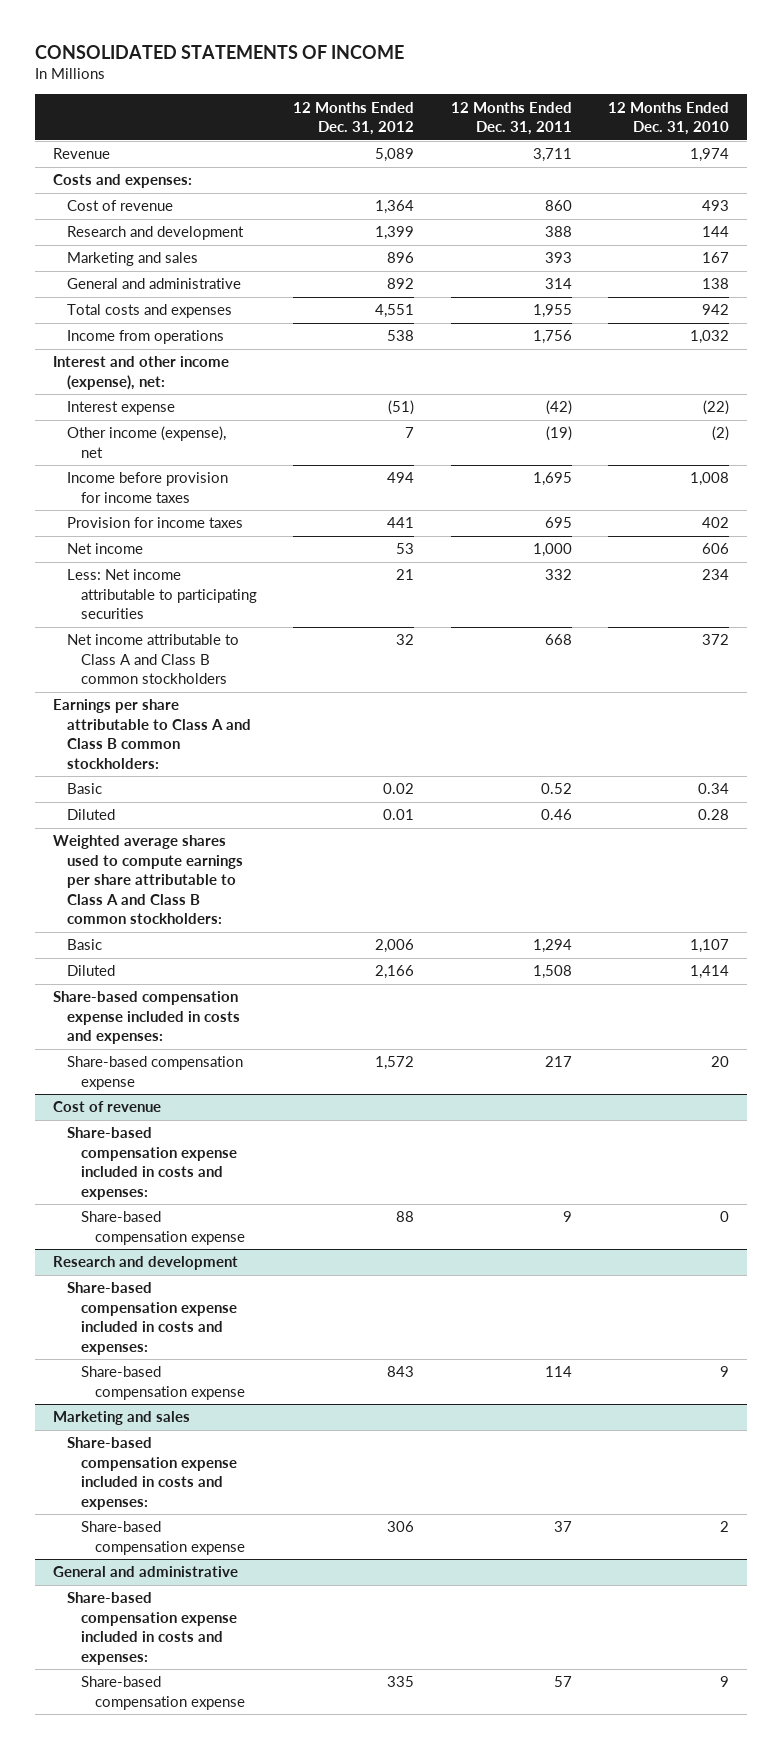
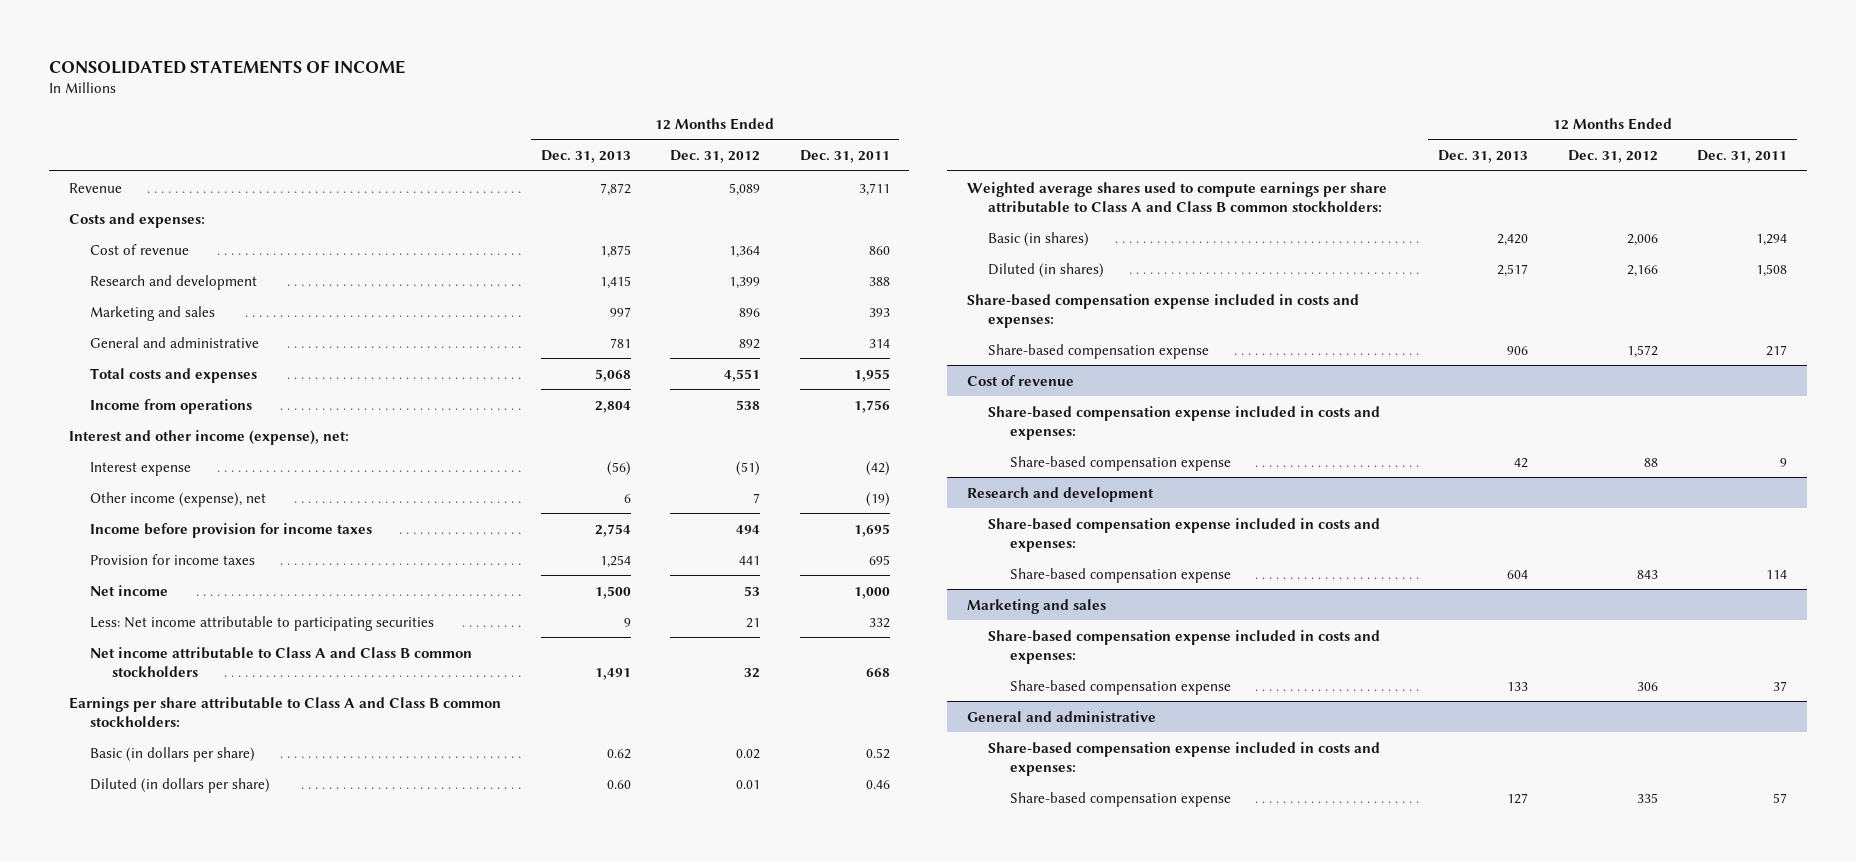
[608,101,730,136] 12 Months Ended Dec. 31, 2010 -> none
none -> [540,150,631,164] Dec. 31, 2013
[67,783,103,795] Basic -> [90,746,256,762] Basic (in dollars per share)
[67,809,116,821] Diluted -> [90,777,271,793] Diluted (in dollars per share)
[67,939,103,951] Basic -> [988,231,1090,247] Basic (in shares)
[67,965,116,977] Diluted -> [988,262,1105,278] Diluted (in shares)

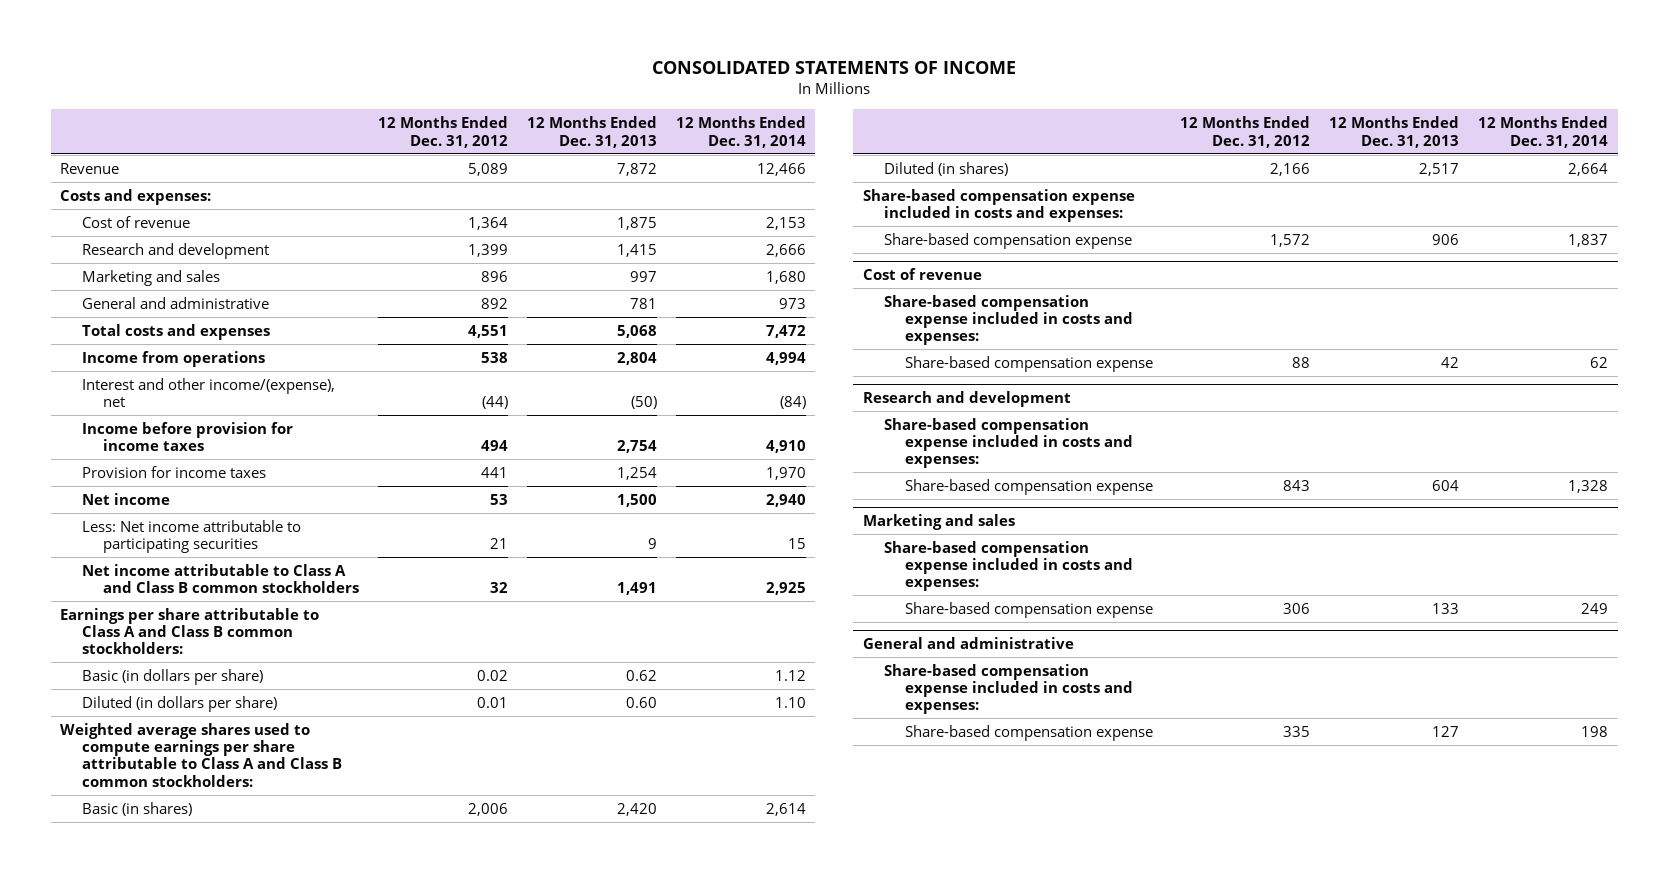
[799,150,890,164] Dec. 31, 2011 -> none
none -> [675,116,806,148] 12 Months Ended Dec. 31, 2014
[69,429,350,445] Interest and other income (expense), net: -> none
[90,461,192,476] Interest expense -> none
[90,491,267,507] Other income (expense), net -> [81,377,335,408] Interest and other income/(expense), net
[623,493,631,503] 6 -> [631,396,658,410] (50)
[753,492,761,503] 7 -> [482,396,509,410] (44)

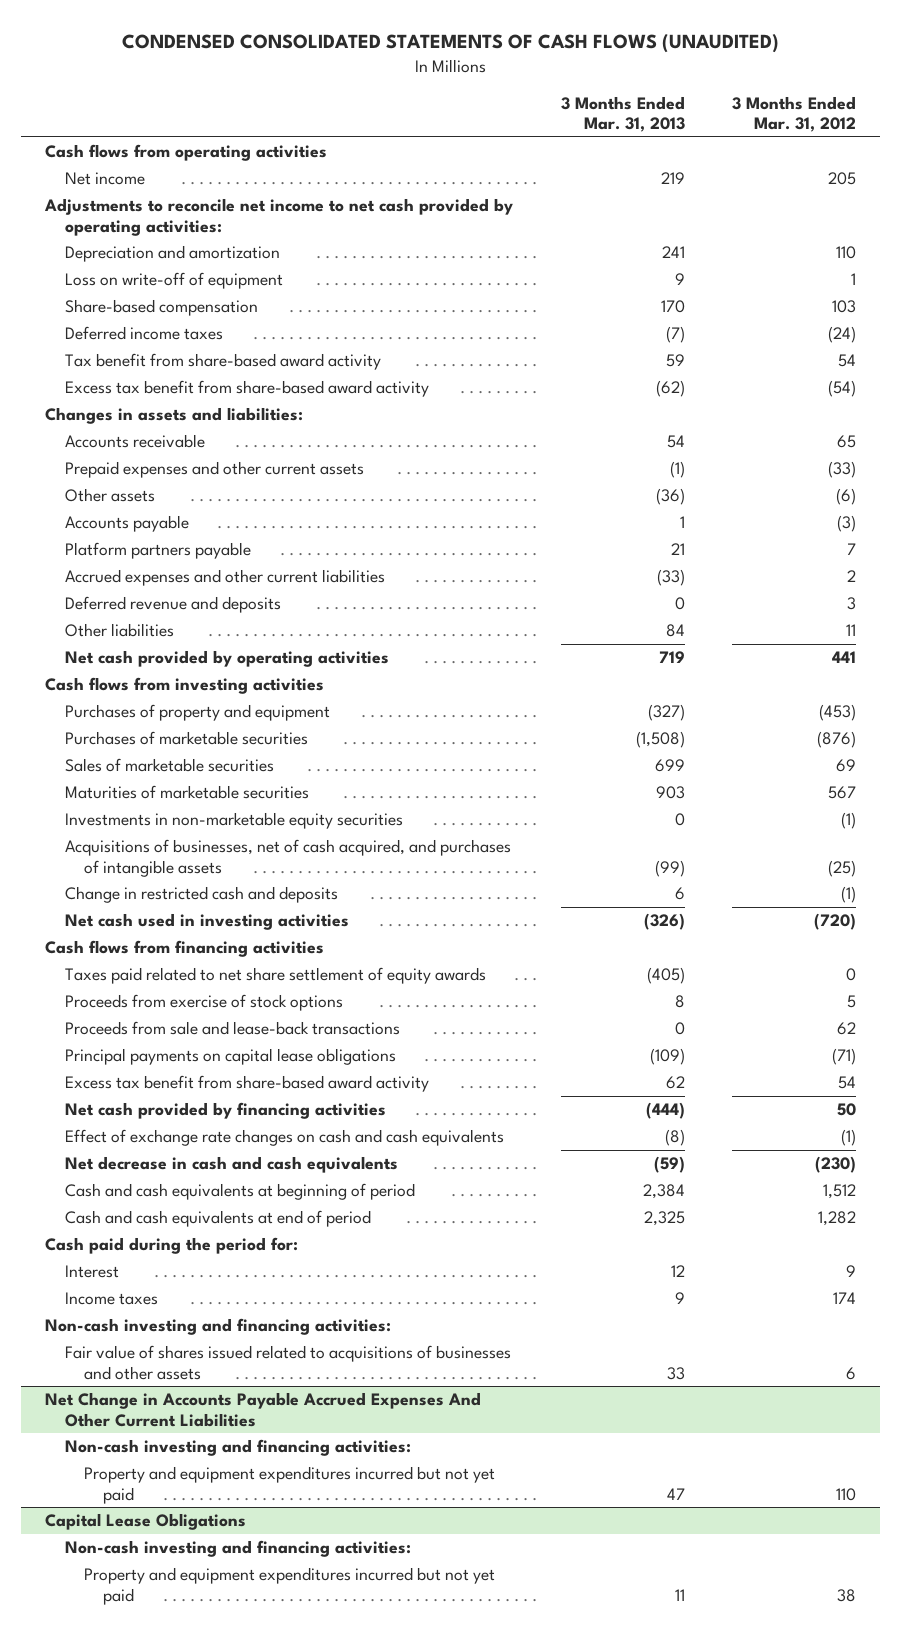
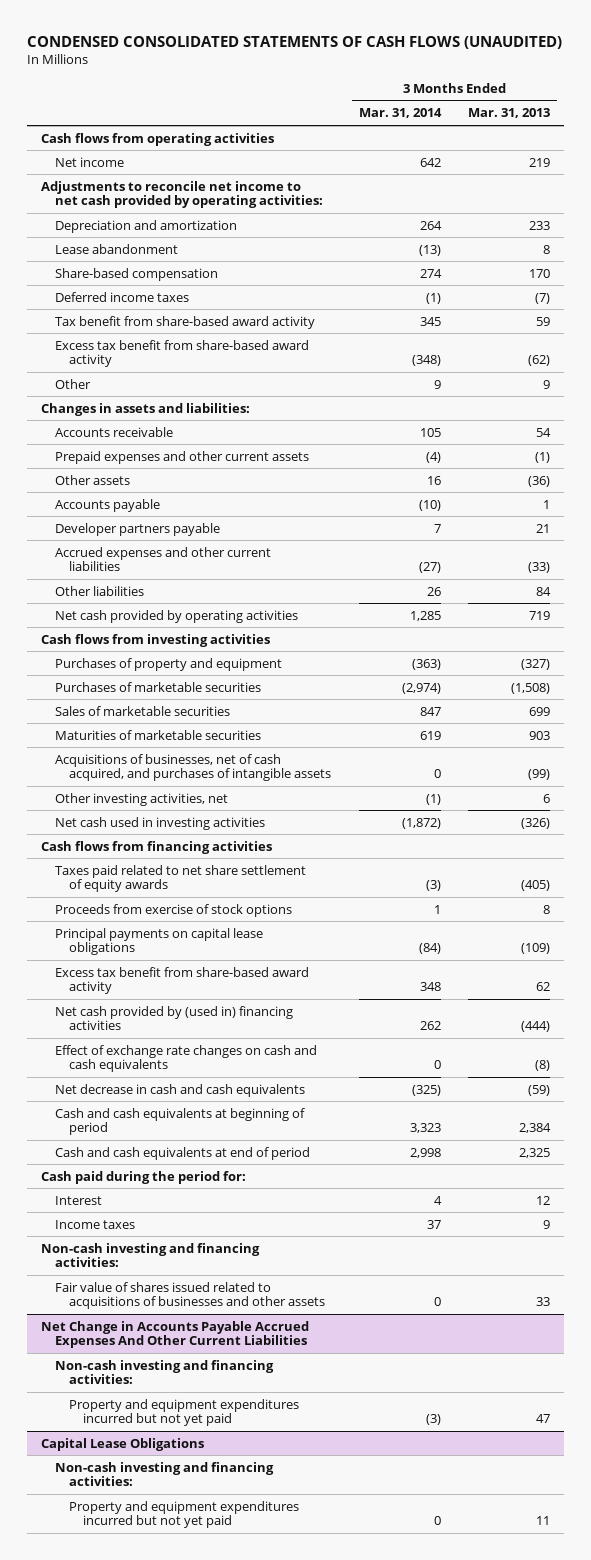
[731,95,856,132] 3 Months Ended Mar. 31, 2012 -> none
none -> [358,108,442,119] Mar. 31, 2014
[64,272,283,290] Loss on write-off of equipment -> none
[661,246,685,259] 241 -> [529,220,551,230] 233
none -> [54,243,178,254] Lease abandonment
none -> [54,378,91,389] Other
[64,542,251,560] Platform partners payable -> [54,522,220,536] Developer partners payable
[64,596,281,614] Deferred revenue and deposits -> none
[64,812,403,830] Investments in non-marketable equity securities -> none
[64,886,338,904] Change in restricted cash and deposits -> none
none -> [54,792,228,806] Other investing activities, net
[64,1021,400,1036] Proceeds from sale and lease-back transactions -> none
[64,1102,386,1120] Net cash provided by financing activities -> [54,1005,293,1031] Net cash provided by (used in) financing activities

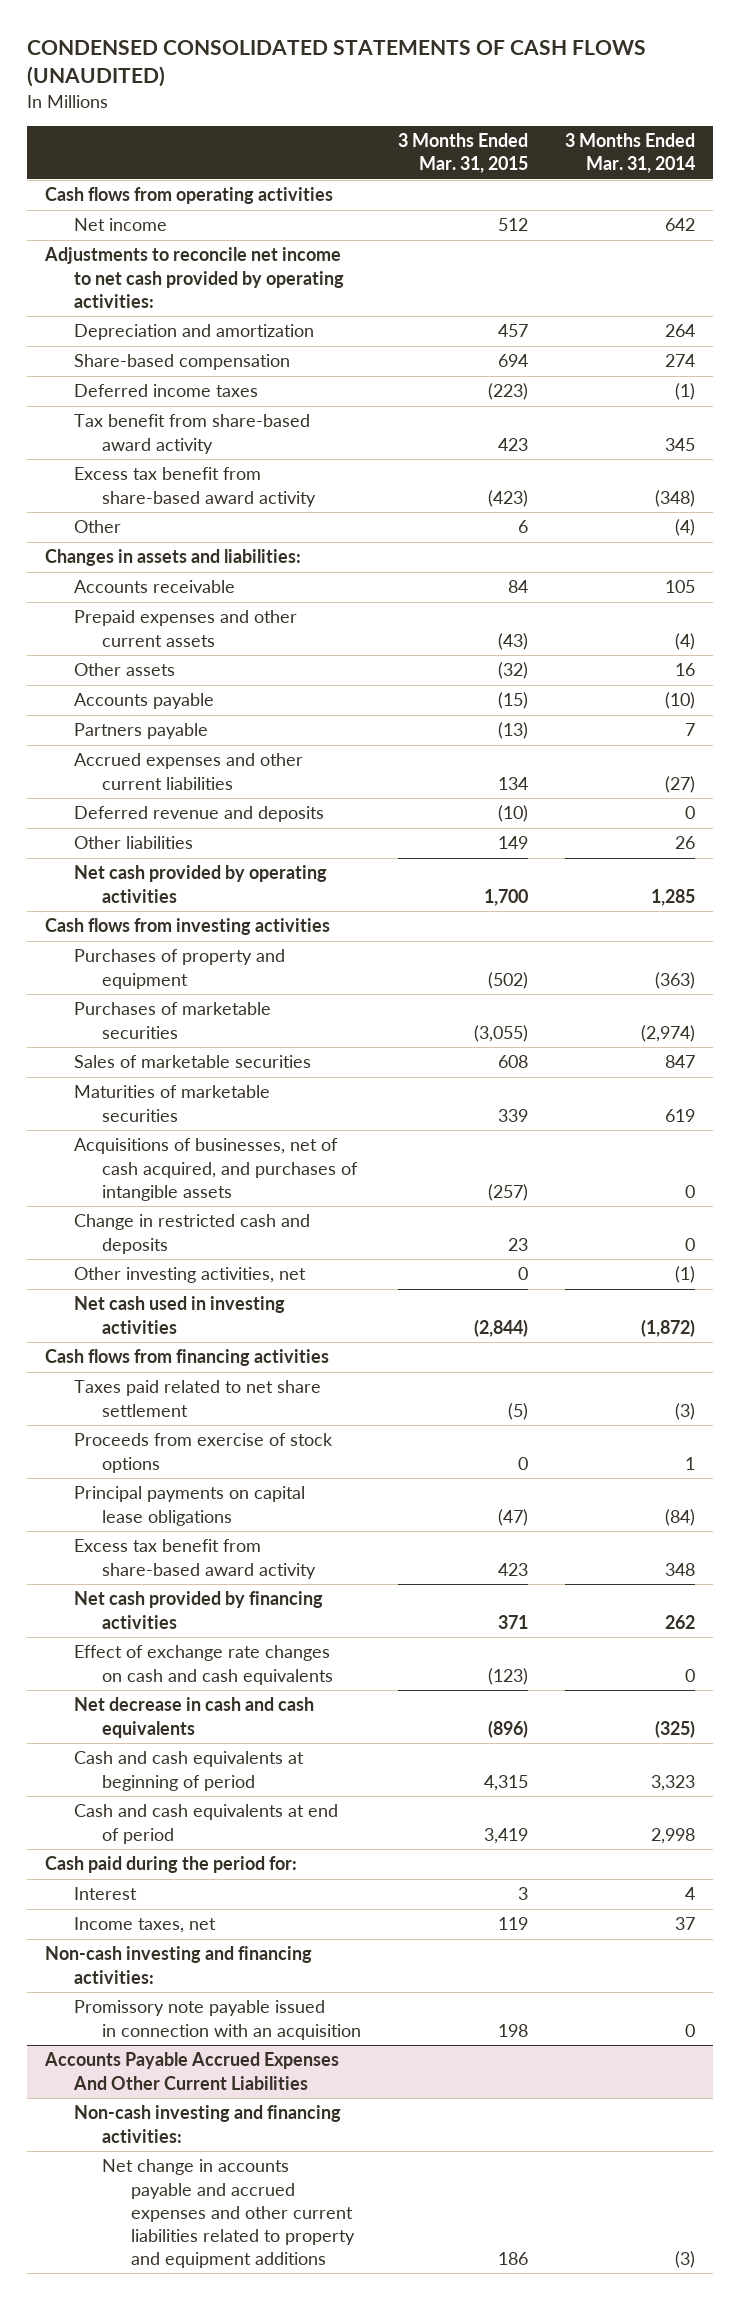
[468,108,551,119] Mar. 31, 2013 -> none
none -> [398,133,529,174] 3 Months Ended Mar. 31, 2015
[54,243,178,254] Lease abandonment -> none
[433,379,441,389] 9 -> [674,519,695,537] (4)
[54,522,220,536] Developer partners payable -> [73,723,208,740] Partners payable
none -> [73,806,324,823] Deferred revenue and deposits
none -> [73,1214,310,1254] Change in restricted cash and deposits
[54,864,306,893] Taxes paid related to net share settlement of equity awards -> [73,1380,321,1417] Taxes paid related to net share settlement
[54,1005,293,1031] Net cash provided by (used in) financing activities -> [73,1591,323,1629] Net cash provided by financing activities
[40,1242,260,1268] Non-cash investing and financing activities: -> none
[54,1281,326,1310] Fair value of shares issued related to acquisitions of businesses and other assets -> none
[40,1320,309,1349] Net Change in Accounts Payable Accrued Expenses And Other Current Liabilities -> none
[54,1219,135,1229] Income taxes -> [73,1917,216,1934] Income taxes, net
[69,1398,300,1427] Property and equipment expenditures incurred but not yet paid -> none
[40,1437,204,1451] Capital Lease Obligations -> none
none -> [73,2000,362,2040] Promissory note payable issued in connection with an acquisition
none -> [43,2052,339,2090] Accounts Payable Accrued Expenses And Other Current Liabilities
[69,1500,300,1529] Property and equipment expenditures incurred but not yet paid -> none
none -> [102,2159,356,2269] Net change in accounts payable and accrued expenses and other current liabilities related to property and equipment additions

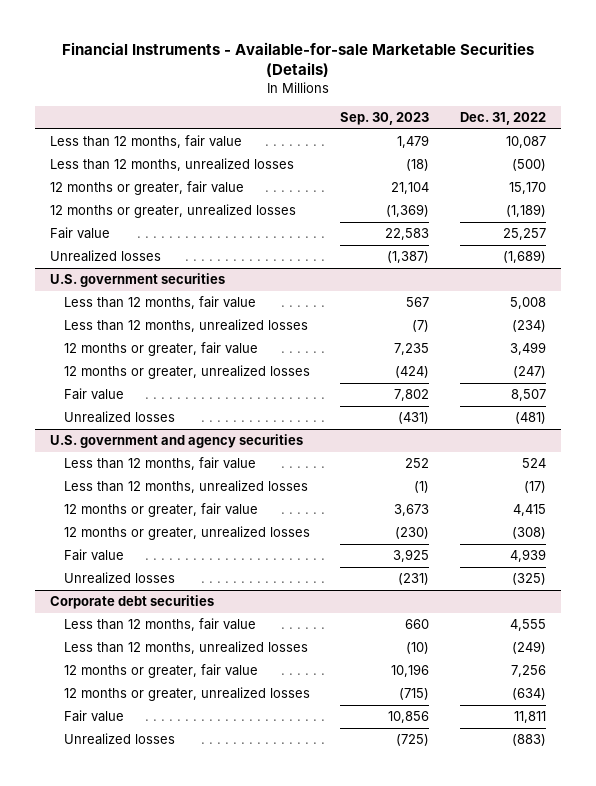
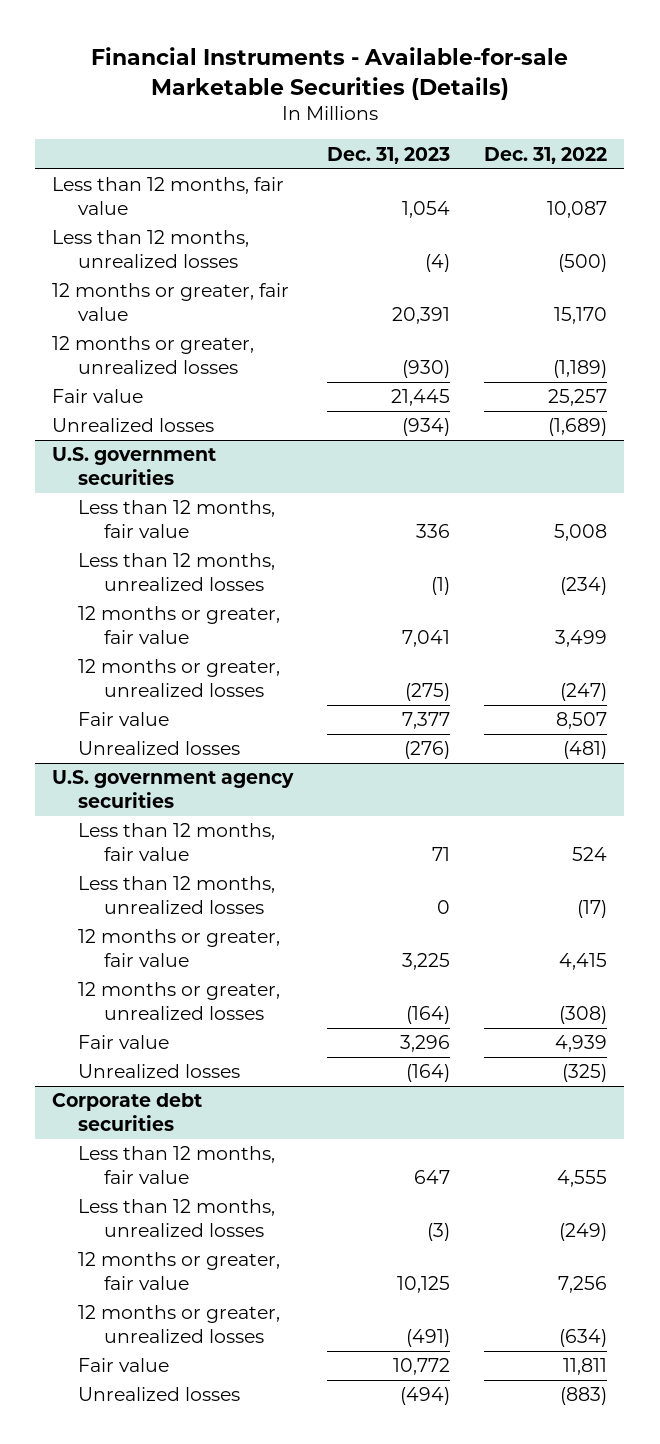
[340,112,430,126] Sep. 30, 2023 -> none
none -> [327,146,451,164] Dec. 31, 2023
[49,434,303,449] U.S. government and agency securities -> [52,770,295,808] U.S. government agency securities

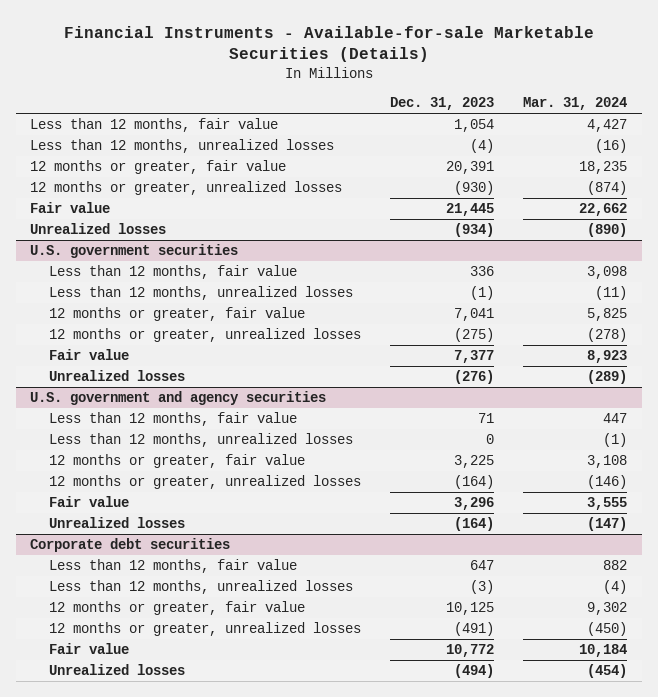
[484,146,608,164] Dec. 31, 2022 -> none
none -> [523,97,628,111] Mar. 31, 2024
[52,770,295,808] U.S. government agency securities -> [30,391,327,406] U.S. government and agency securities

